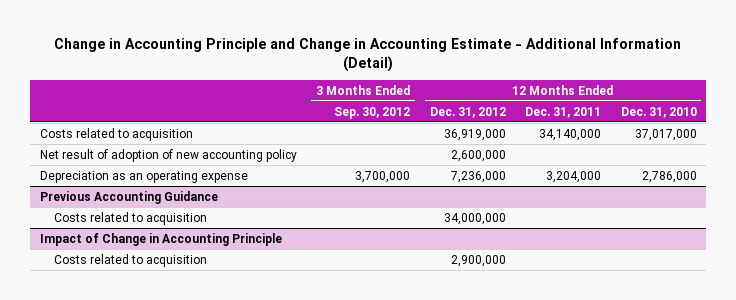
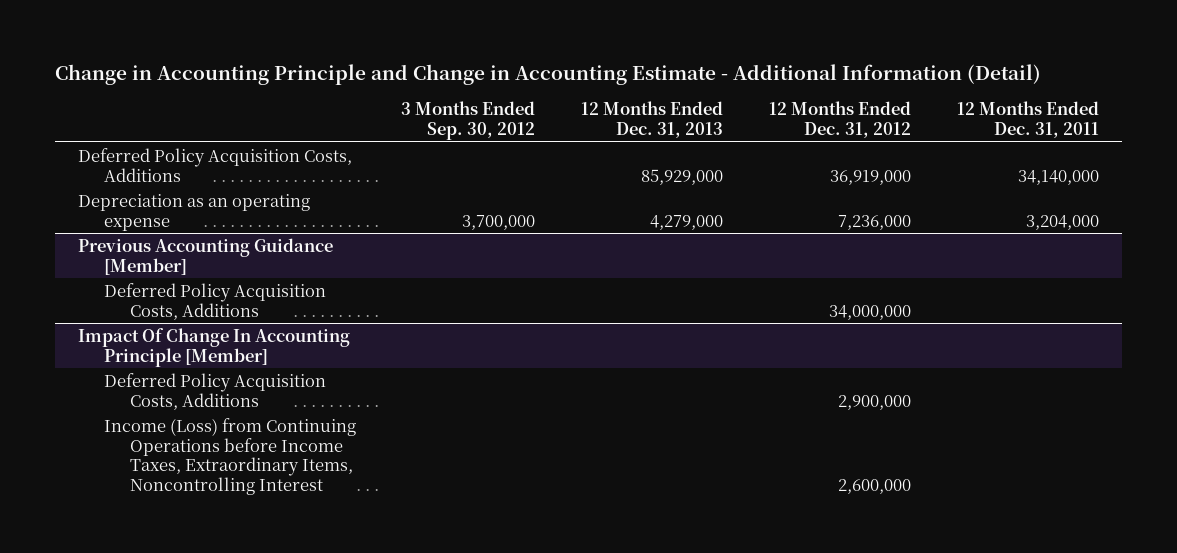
[620,106,697,118] Dec. 31, 2010 -> none
none -> [581,101,724,138] 12 Months Ended Dec. 31, 2013
[39,148,297,162] Net result of adoption of new accounting policy -> none
[39,127,193,141] Costs related to acquisition -> [77,147,352,182] Deferred Policy Acquisition Costs, Additions
[39,190,218,204] Previous Accounting Guidance -> [77,237,333,275] Previous Accounting Guidance [Member]
[54,211,208,225] Costs related to acquisition -> [103,282,326,320] Deferred Policy Acquisition Costs, Additions
[39,232,282,246] Impact of Change in Accounting Principle -> [77,327,350,367] Impact Of Change In Accounting Principle [Member]
[54,253,208,267] Costs related to acquisition -> [103,372,326,410] Deferred Policy Acquisition Costs, Additions
none -> [103,417,356,495] Income (Loss) from Continuing Operations before Income Taxes, Extraordinary Items, Noncontrolling Interest

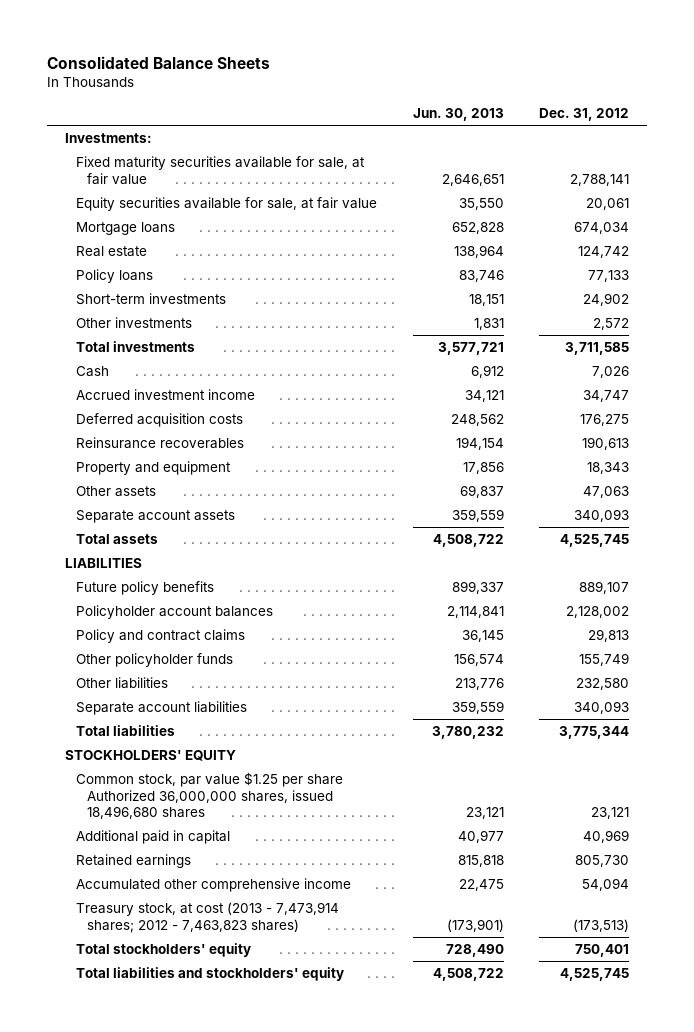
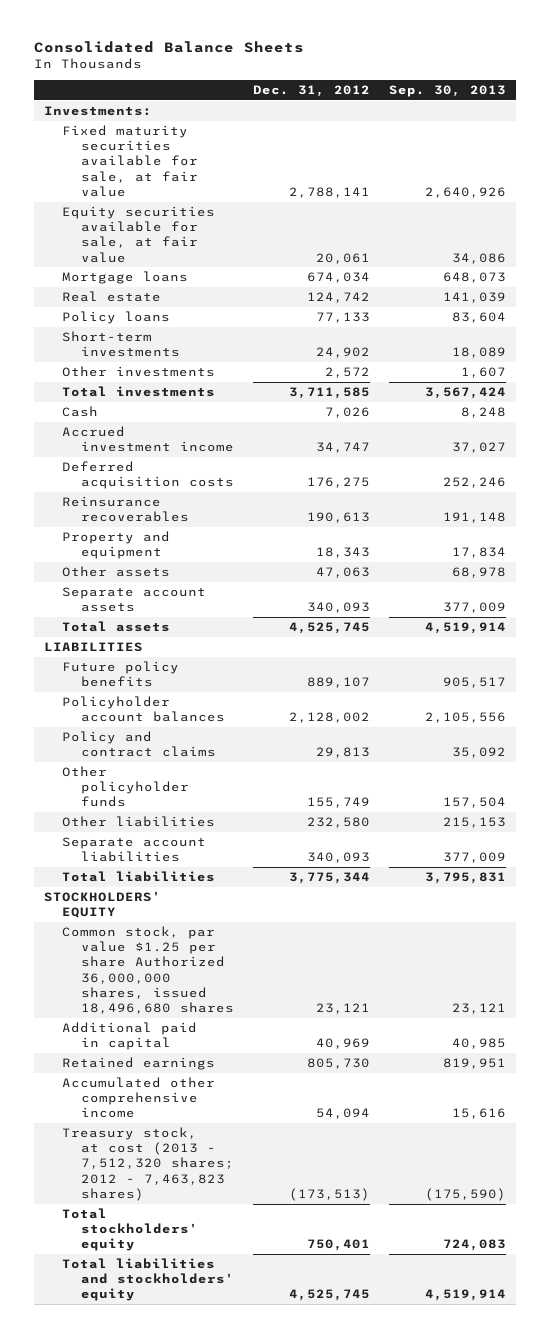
[412,107,504,121] Jun. 30, 2013 -> none
none -> [389,84,507,97] Sep. 30, 2013
[76,902,340,933] Treasury stock, at cost (2013 - 7,473,914 shares; 2012 - 7,463,823 shares) -> [62,1127,234,1201] Treasury stock, at cost (2013 - 7,512,320 shares; 2012 - 7,463,823 shares)

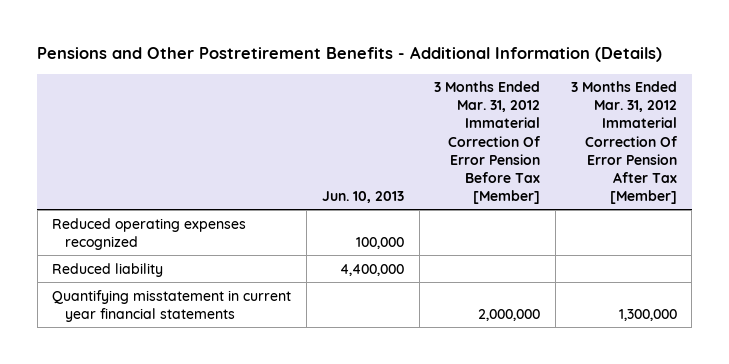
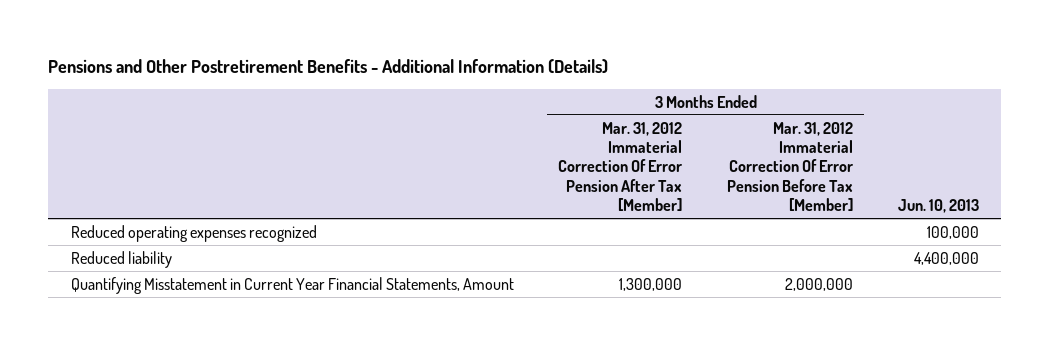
[52,289,292,322] Quantifying misstatement in current year financial statements -> [70,276,514,294] Quantifying Misstatement in Current Year Financial Statements, Amount

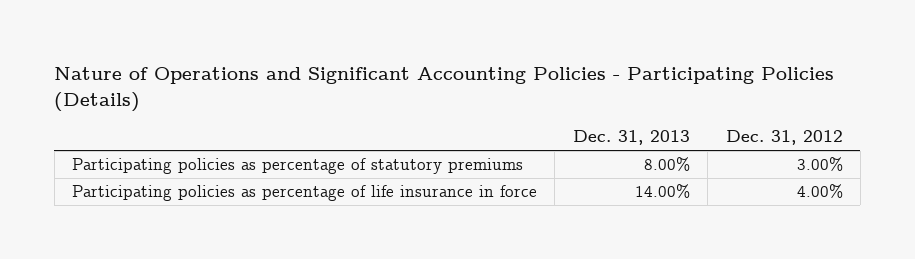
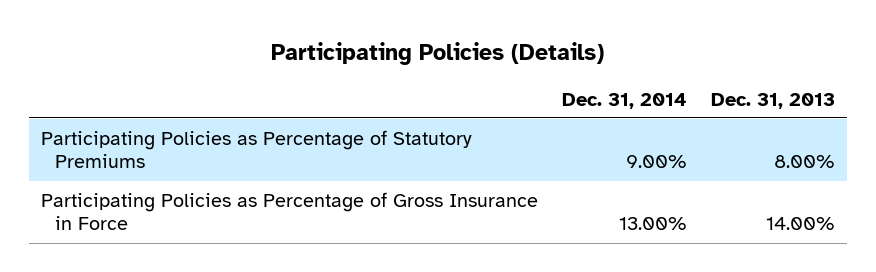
[54,67,835,113] Nature of Operations and Significant Accounting Policies - Participating Policies (Details) -> [271,41,605,65] Participating Policies (Details)
[725,130,843,146] Dec. 31, 2012 -> none
none -> [562,92,688,109] Dec. 31, 2014
[72,158,524,175] Participating policies as percentage of statutory premiums -> [41,129,473,169] Participating Policies as Percentage of Statutory Premiums
[72,185,538,202] Participating policies as percentage of life insurance in force -> [41,191,539,231] Participating Policies as Percentage of Gross Insurance in Force

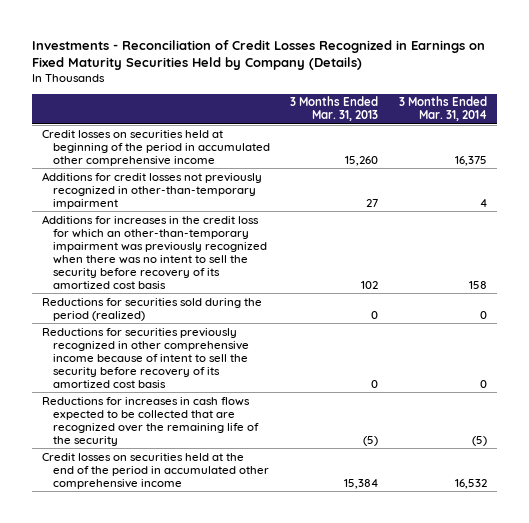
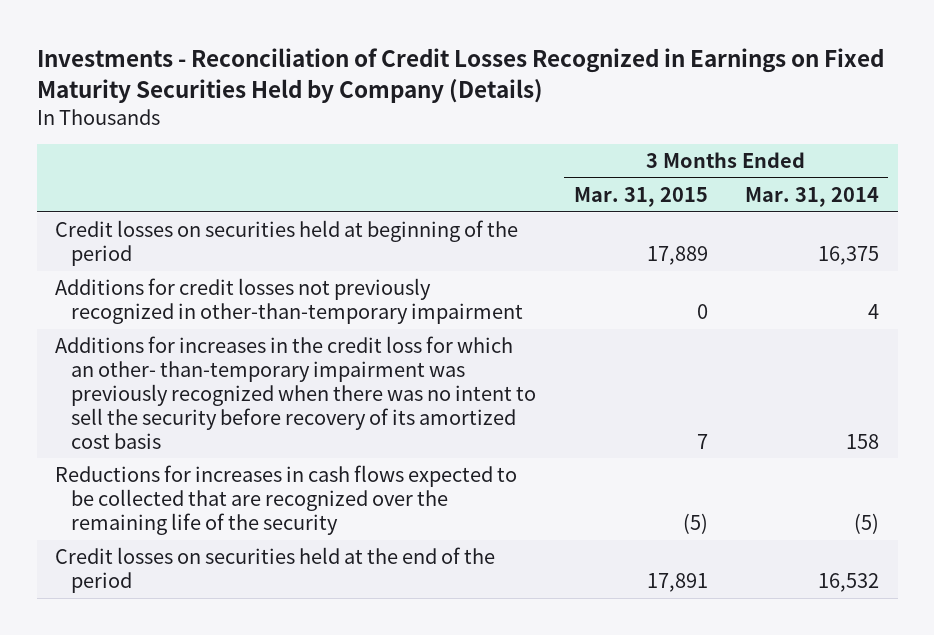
[290,96,379,122] 3 Months Ended Mar. 31, 2013 -> none
none -> [573,186,708,207] Mar. 31, 2015
[42,129,271,166] Credit losses on securities held at beginning of the period in accumulated other comprehensive income -> [55,219,519,266] Credit losses on securities held at beginning of the period
[42,297,263,321] Reductions for securities sold during the period (realized) -> none
[42,327,250,388] Reductions for securities previously recognized in other comprehensive income because of intent to sell the security before recovery of its amortized cost basis -> none
[42,214,268,289] Additions for increases in the credit loss for which an other-than-temporary impairment was previously recognized when there was no intent to sell the security before recovery of its amortized cost basis -> [55,335,537,449] Additions for increases in the credit loss for which an other- than-temporary impairment was previously recognized when there was no intent to sell the security before recovery of its amortized cost basis
[42,452,270,489] Credit losses on securities held at the end of the period in accumulated other comprehensive income -> [55,546,496,593] Credit losses on securities held at the end of the period

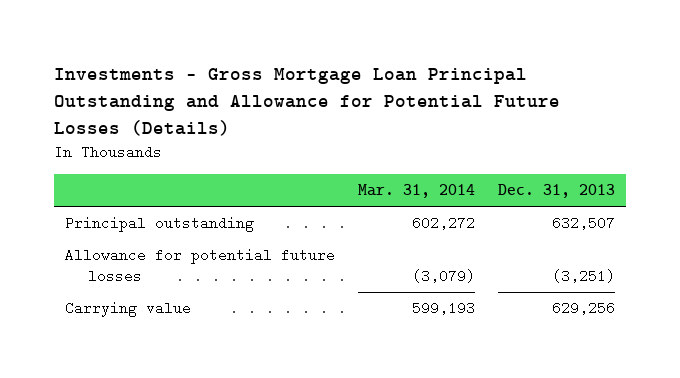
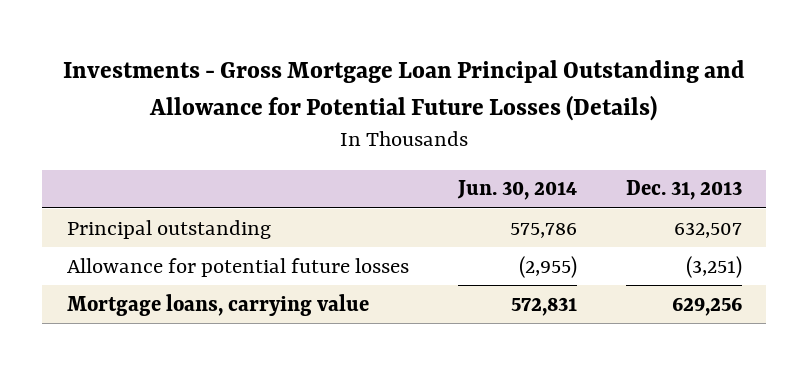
[357,184,475,199] Mar. 31, 2014 -> none
none -> [456,180,577,201] Jun. 30, 2014
[65,301,192,318] Carrying value -> [66,293,369,316] Mortgage loans, carrying value

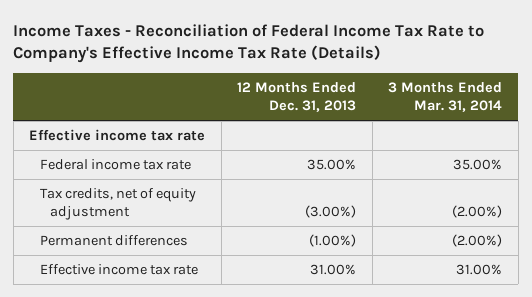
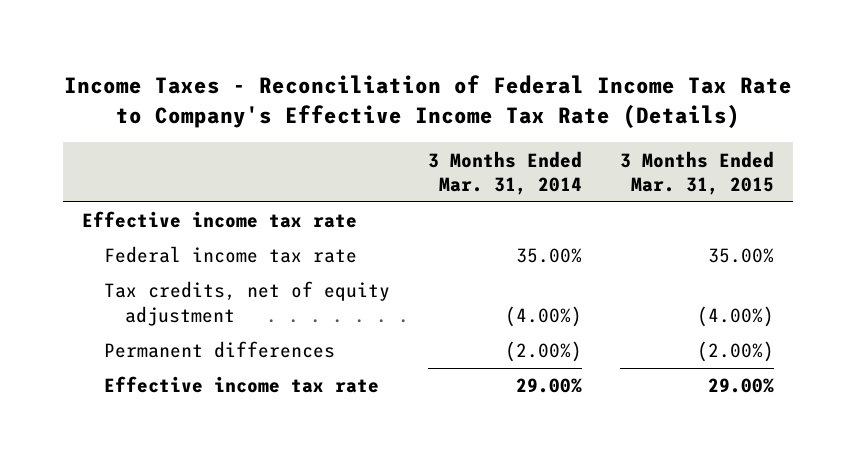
[237,81,357,112] 12 Months Ended Dec. 31, 2013 -> none
none -> [620,150,775,195] 3 Months Ended Mar. 31, 2015
[452,205,503,219] (2.00%) -> [505,305,583,327] (4.00%)
[456,264,503,276] 31.00% -> [516,378,583,394] 29.00%

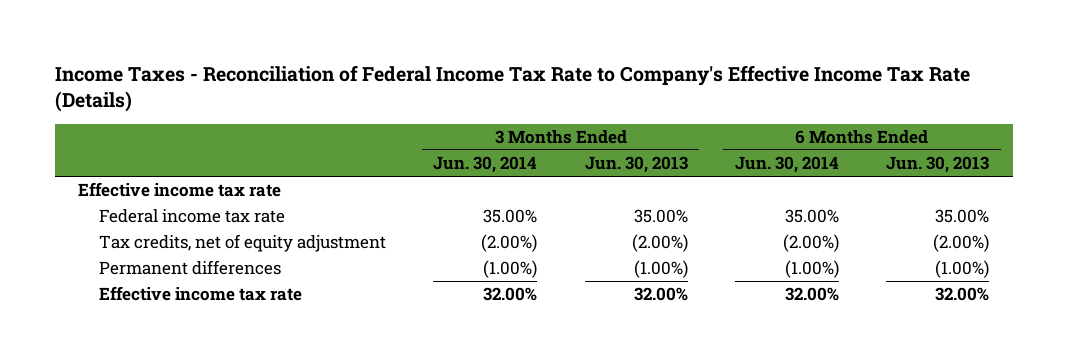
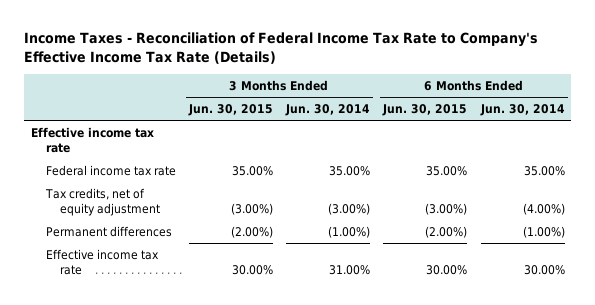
[584,156,688,174] Jun. 30, 2013 -> none
[886,156,990,174] Jun. 30, 2013 -> none
none -> [187,104,273,117] Jun. 30, 2015
none -> [382,104,468,117] Jun. 30, 2015
[481,234,538,253] (2.00%) -> [328,203,371,216] (3.00%)
[782,234,839,253] (2.00%) -> [522,203,565,216] (4.00%)
[483,287,538,302] 32.00% -> [329,265,371,276] 31.00%
[784,287,839,302] 32.00% -> [523,265,565,276] 30.00%

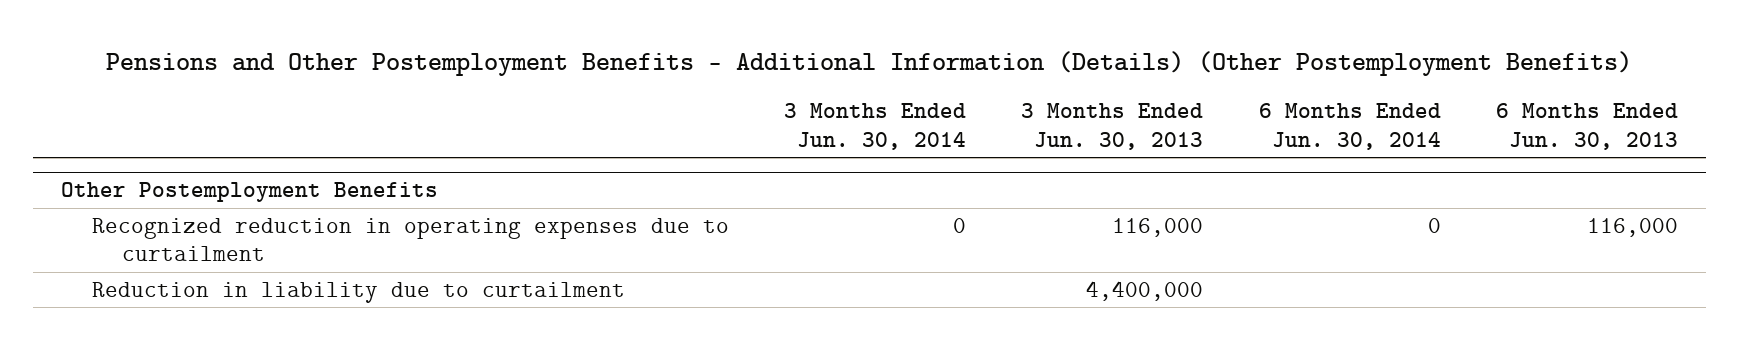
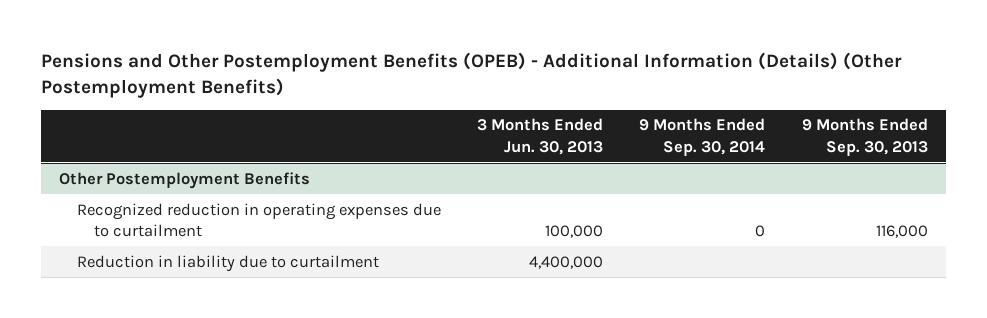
[106,50,1633,76] Pensions and Other Postemployment Benefits - Additional Information (Details) (Other Postemployment Benefits) -> [41,52,903,99] Pensions and Other Postemployment Benefits (OPEB) - Additional Information (Details) (Other Postemployment Benefits)
[783,103,966,150] 3 Months Ended Jun. 30, 2014 -> none
[1258,103,1441,150] 6 Months Ended Jun. 30, 2014 -> none
[1495,103,1678,150] 6 Months Ended Jun. 30, 2013 -> none
none -> [639,118,766,156] 9 Months Ended Sep. 30, 2014
none -> [801,118,928,156] 9 Months Ended Sep. 30, 2013
[1112,217,1204,237] 116,000 -> [545,224,604,238] 100,000

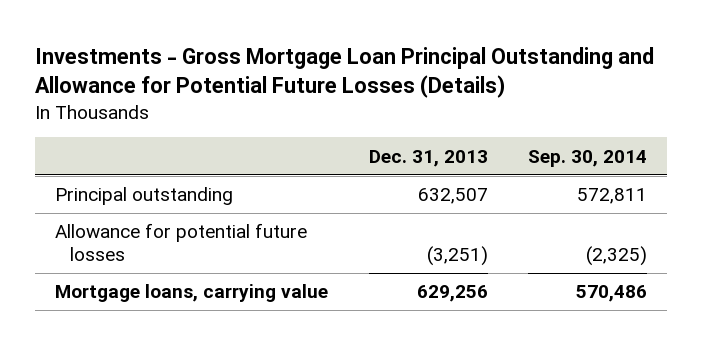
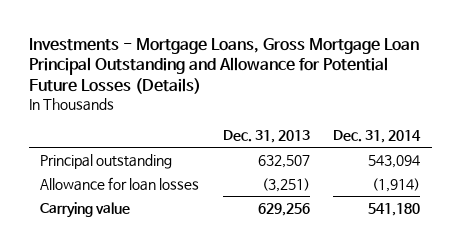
[35,47,655,99] Investments - Gross Mortgage Loan Principal Outstanding and Allowance for Potential Future Losses (Details) -> [28,37,419,95] Investments - Mortgage Loans, Gross Mortgage Loan Principal Outstanding and Allowance for Potential Future Losses (Details)
[528,149,648,167] Sep. 30, 2014 -> none
none -> [333,129,422,143] Dec. 31, 2014
[55,223,308,262] Allowance for potential future losses -> [40,177,200,192] Allowance for loan losses
[55,284,329,303] Mortgage loans, carrying value -> [40,202,131,219] Carrying value

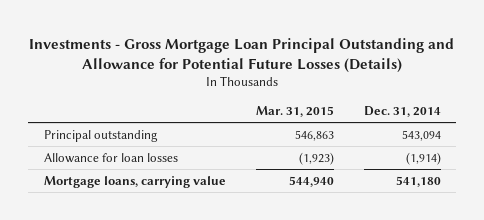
[28,37,419,95] Investments - Mortgage Loans, Gross Mortgage Loan Principal Outstanding and Allowance for Potential Future Losses (Details) -> [29,37,455,73] Investments - Gross Mortgage Loan Principal Outstanding and Allowance for Potential Future Losses (Details)
[222,129,310,143] Dec. 31, 2013 -> none
none -> [255,106,334,118] Mar. 31, 2015
[40,202,131,219] Carrying value -> [43,175,226,188] Mortgage loans, carrying value

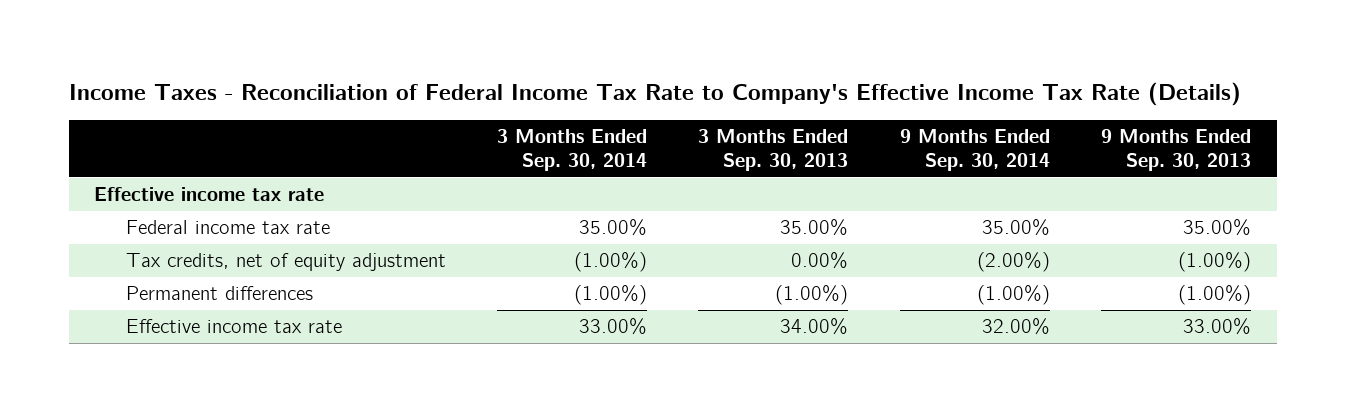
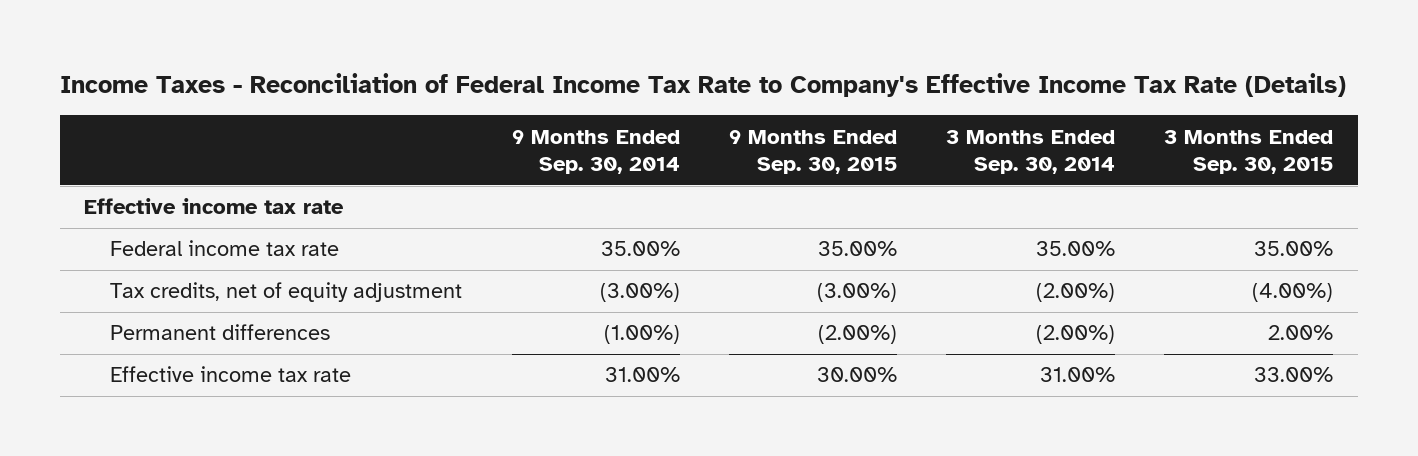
[698,128,849,172] 3 Months Ended Sep. 30, 2013 -> none
[1100,128,1251,172] 9 Months Ended Sep. 30, 2013 -> none
none -> [728,129,897,175] 9 Months Ended Sep. 30, 2015
none -> [1164,129,1334,175] 3 Months Ended Sep. 30, 2015
[574,252,648,273] (1.00%) -> [1036,283,1116,303] (2.00%)
[976,252,1050,273] (2.00%) -> [599,283,680,303] (3.00%)
[574,285,648,306] (1.00%) -> [1036,325,1116,345] (2.00%)
[579,318,648,336] 33.00% -> [1040,367,1116,383] 31.00%
[981,318,1050,336] 32.00% -> [604,367,680,383] 31.00%

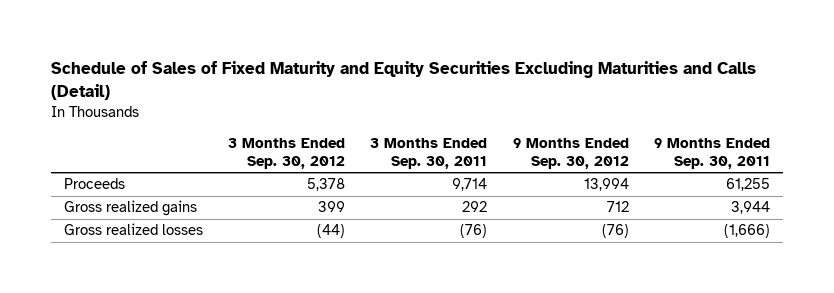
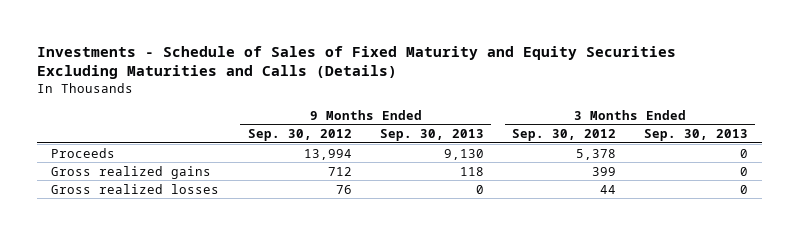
[50,60,756,100] Schedule of Sales of Fixed Maturity and Equity Securities Excluding Maturities and Calls (Detail) -> [37,45,677,80] Investments - Schedule of Sales of Fixed Maturity and Equity Securities Excluding Maturities and Calls (Details)
[370,137,488,170] 3 Months Ended Sep. 30, 2011 -> none
[654,137,771,170] 9 Months Ended Sep. 30, 2011 -> none
none -> [379,129,484,142] Sep. 30, 2013
none -> [643,129,748,142] Sep. 30, 2013
[317,224,346,239] (44) -> [599,184,616,194] 44
[601,224,629,239] (76) -> [335,184,352,194] 76

